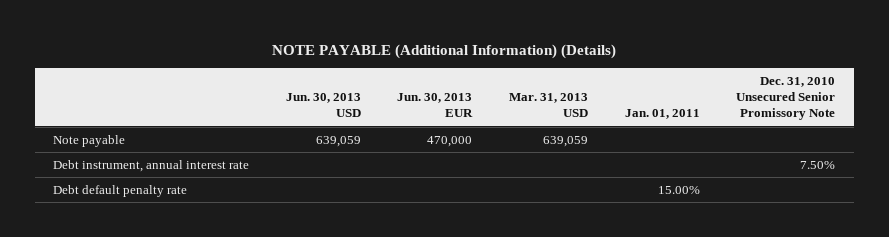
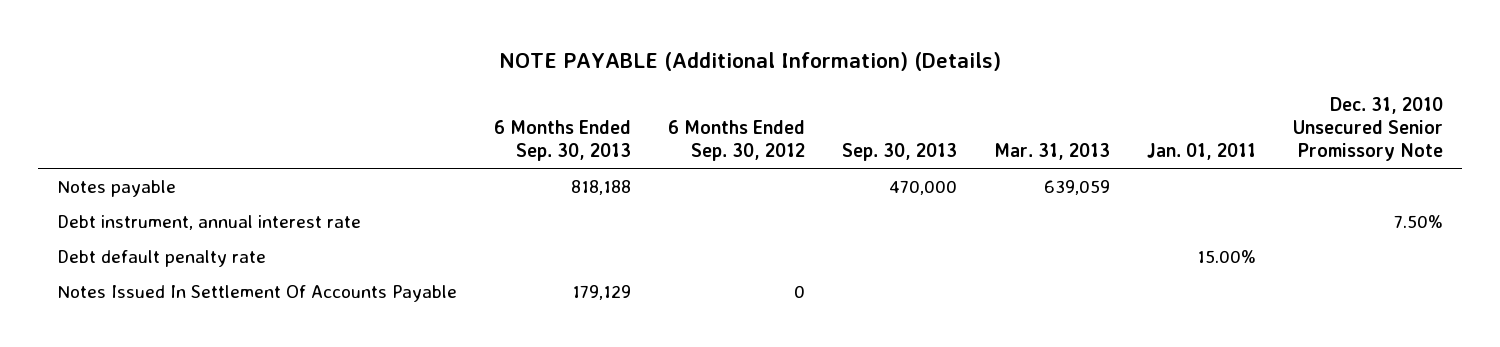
[285,93,361,118] Jun. 30, 2013 USD -> none
[397,93,474,118] Jun. 30, 2013 EUR -> none
[509,93,589,118] Mar. 31, 2013 USD -> none
none -> [493,119,631,161] 6 Months Ended Sep. 30, 2013
none -> [667,119,805,161] 6 Months Ended Sep. 30, 2012
none -> [842,142,958,161] Sep. 30, 2013
none -> [994,142,1111,160] Mar. 31, 2013
[53,134,126,147] Note payable -> [56,180,176,198] Notes payable
none -> [56,285,457,303] Notes Issued In Settlement Of Accounts Payable

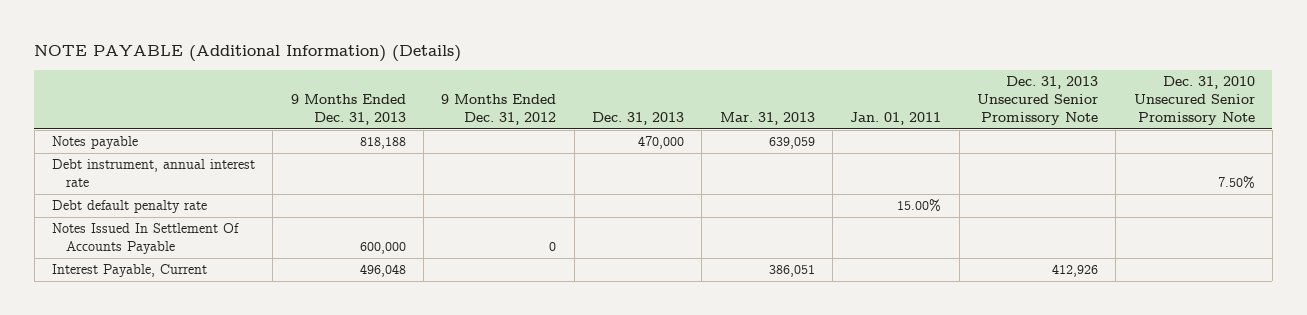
[493,119,631,161] 6 Months Ended Sep. 30, 2013 -> none
[667,119,805,161] 6 Months Ended Sep. 30, 2012 -> none
[842,142,958,161] Sep. 30, 2013 -> none
none -> [290,93,406,125] 9 Months Ended Dec. 31, 2013
none -> [441,93,557,125] 9 Months Ended Dec. 31, 2012
none -> [592,111,685,125] Dec. 31, 2013
none -> [976,76,1098,125] Dec. 31, 2013 Unsecured Senior Promissory Note
none -> [52,264,208,278] Interest Payable, Current

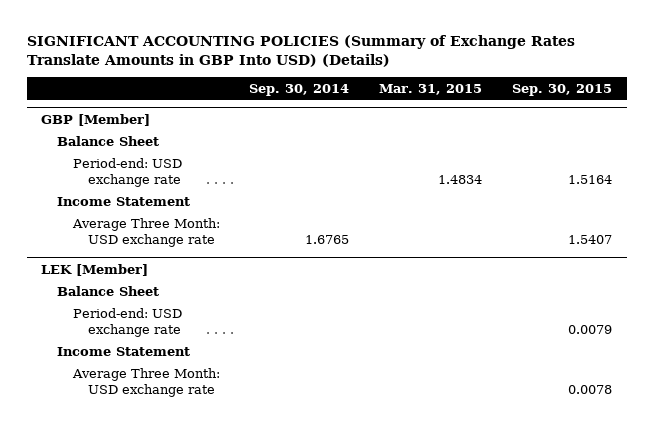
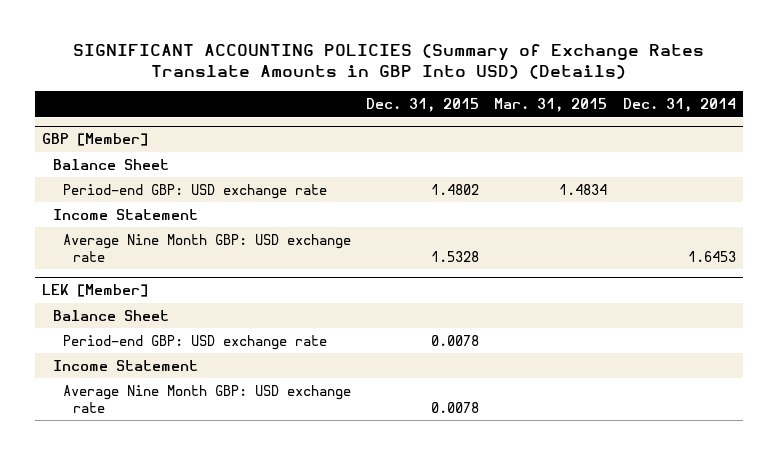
[249,83,350,96] Sep. 30, 2014 -> none
[511,83,612,96] Sep. 30, 2015 -> none
none -> [366,98,480,113] Dec. 31, 2015
none -> [622,98,736,113] Dec. 31, 2014
[72,157,182,187] Period-end: USD exchange rate -> [62,183,327,199] Period-end GBP: USD exchange rate
[71,217,220,247] Average Three Month: USD exchange rate -> [62,233,351,262] Average Nine Month GBP: USD exchange rate
[72,307,182,337] Period-end: USD exchange rate -> [62,334,327,350] Period-end GBP: USD exchange rate
[71,367,220,397] Average Three Month: USD exchange rate -> [62,384,351,413] Average Nine Month GBP: USD exchange rate

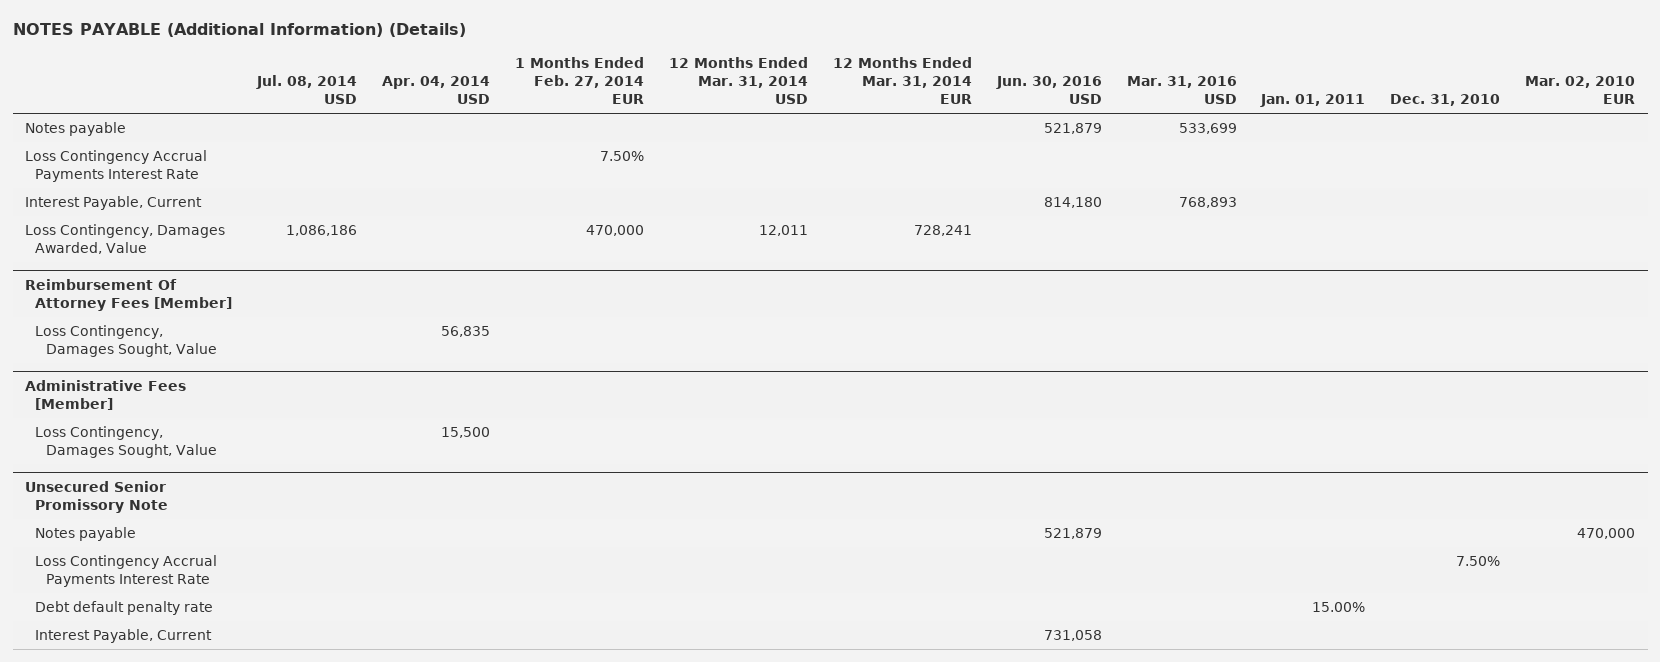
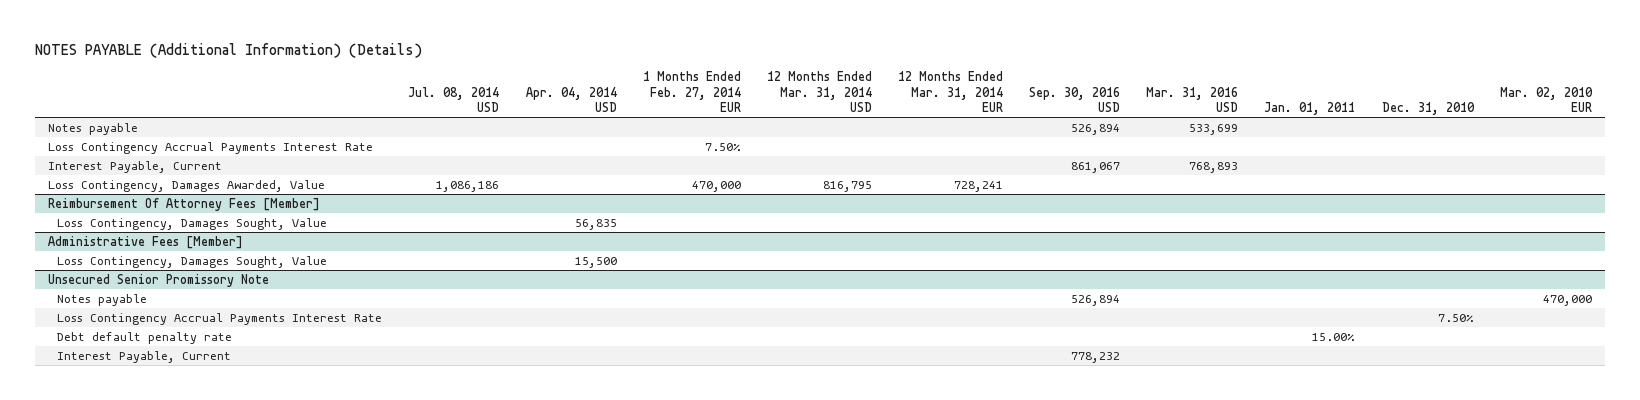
[995,76,1102,104] Jun. 30, 2016 USD -> none
none -> [1029,86,1121,112] Sep. 30, 2016 USD
[758,225,808,237] 12,011 -> [822,180,872,192] 816,795

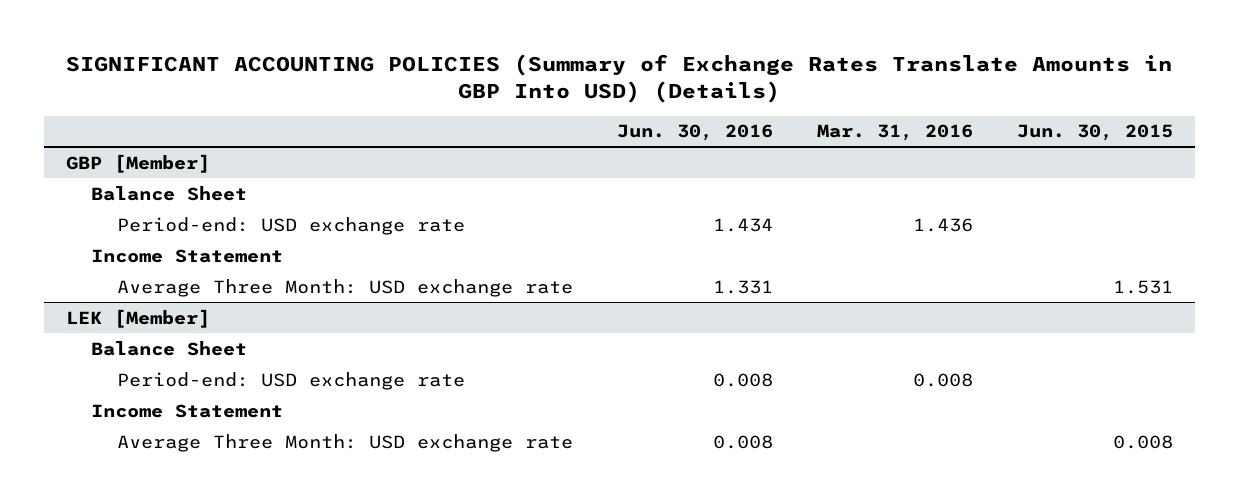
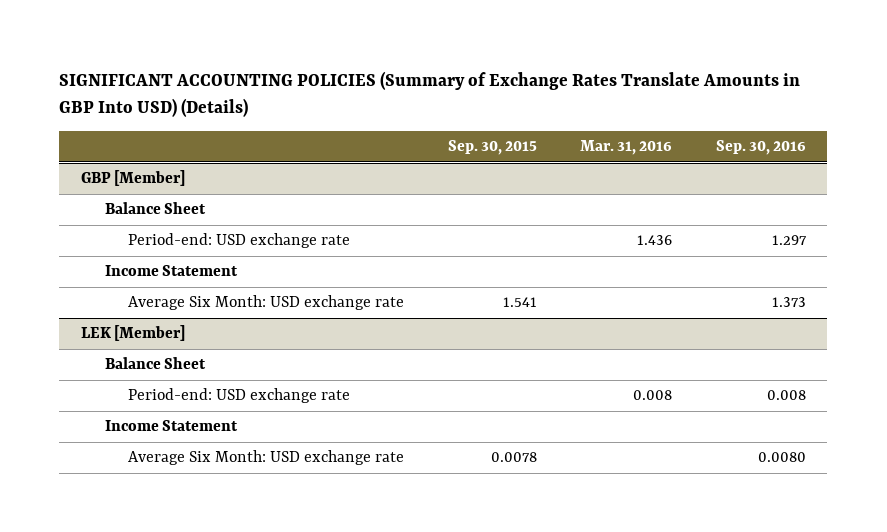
[616,124,773,142] Jun. 30, 2016 -> none
[1016,124,1173,142] Jun. 30, 2015 -> none
none -> [447,140,537,156] Sep. 30, 2015
none -> [715,140,806,156] Sep. 30, 2016
[116,278,573,297] Average Three Month: USD exchange rate -> [128,295,405,311] Average Six Month: USD exchange rate
[116,433,573,452] Average Three Month: USD exchange rate -> [128,450,405,466] Average Six Month: USD exchange rate

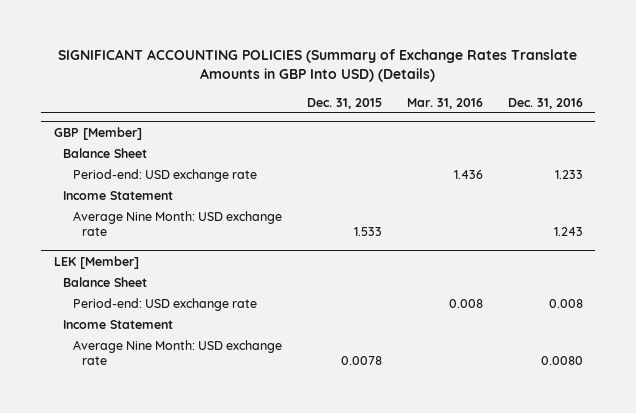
[447,140,537,156] Sep. 30, 2015 -> none
[715,140,806,156] Sep. 30, 2016 -> none
none -> [306,97,382,109] Dec. 31, 2015
none -> [507,97,583,109] Dec. 31, 2016
[128,295,405,311] Average Six Month: USD exchange rate -> [72,210,282,237] Average Nine Month: USD exchange rate
[128,450,405,466] Average Six Month: USD exchange rate -> [72,339,282,366] Average Nine Month: USD exchange rate

